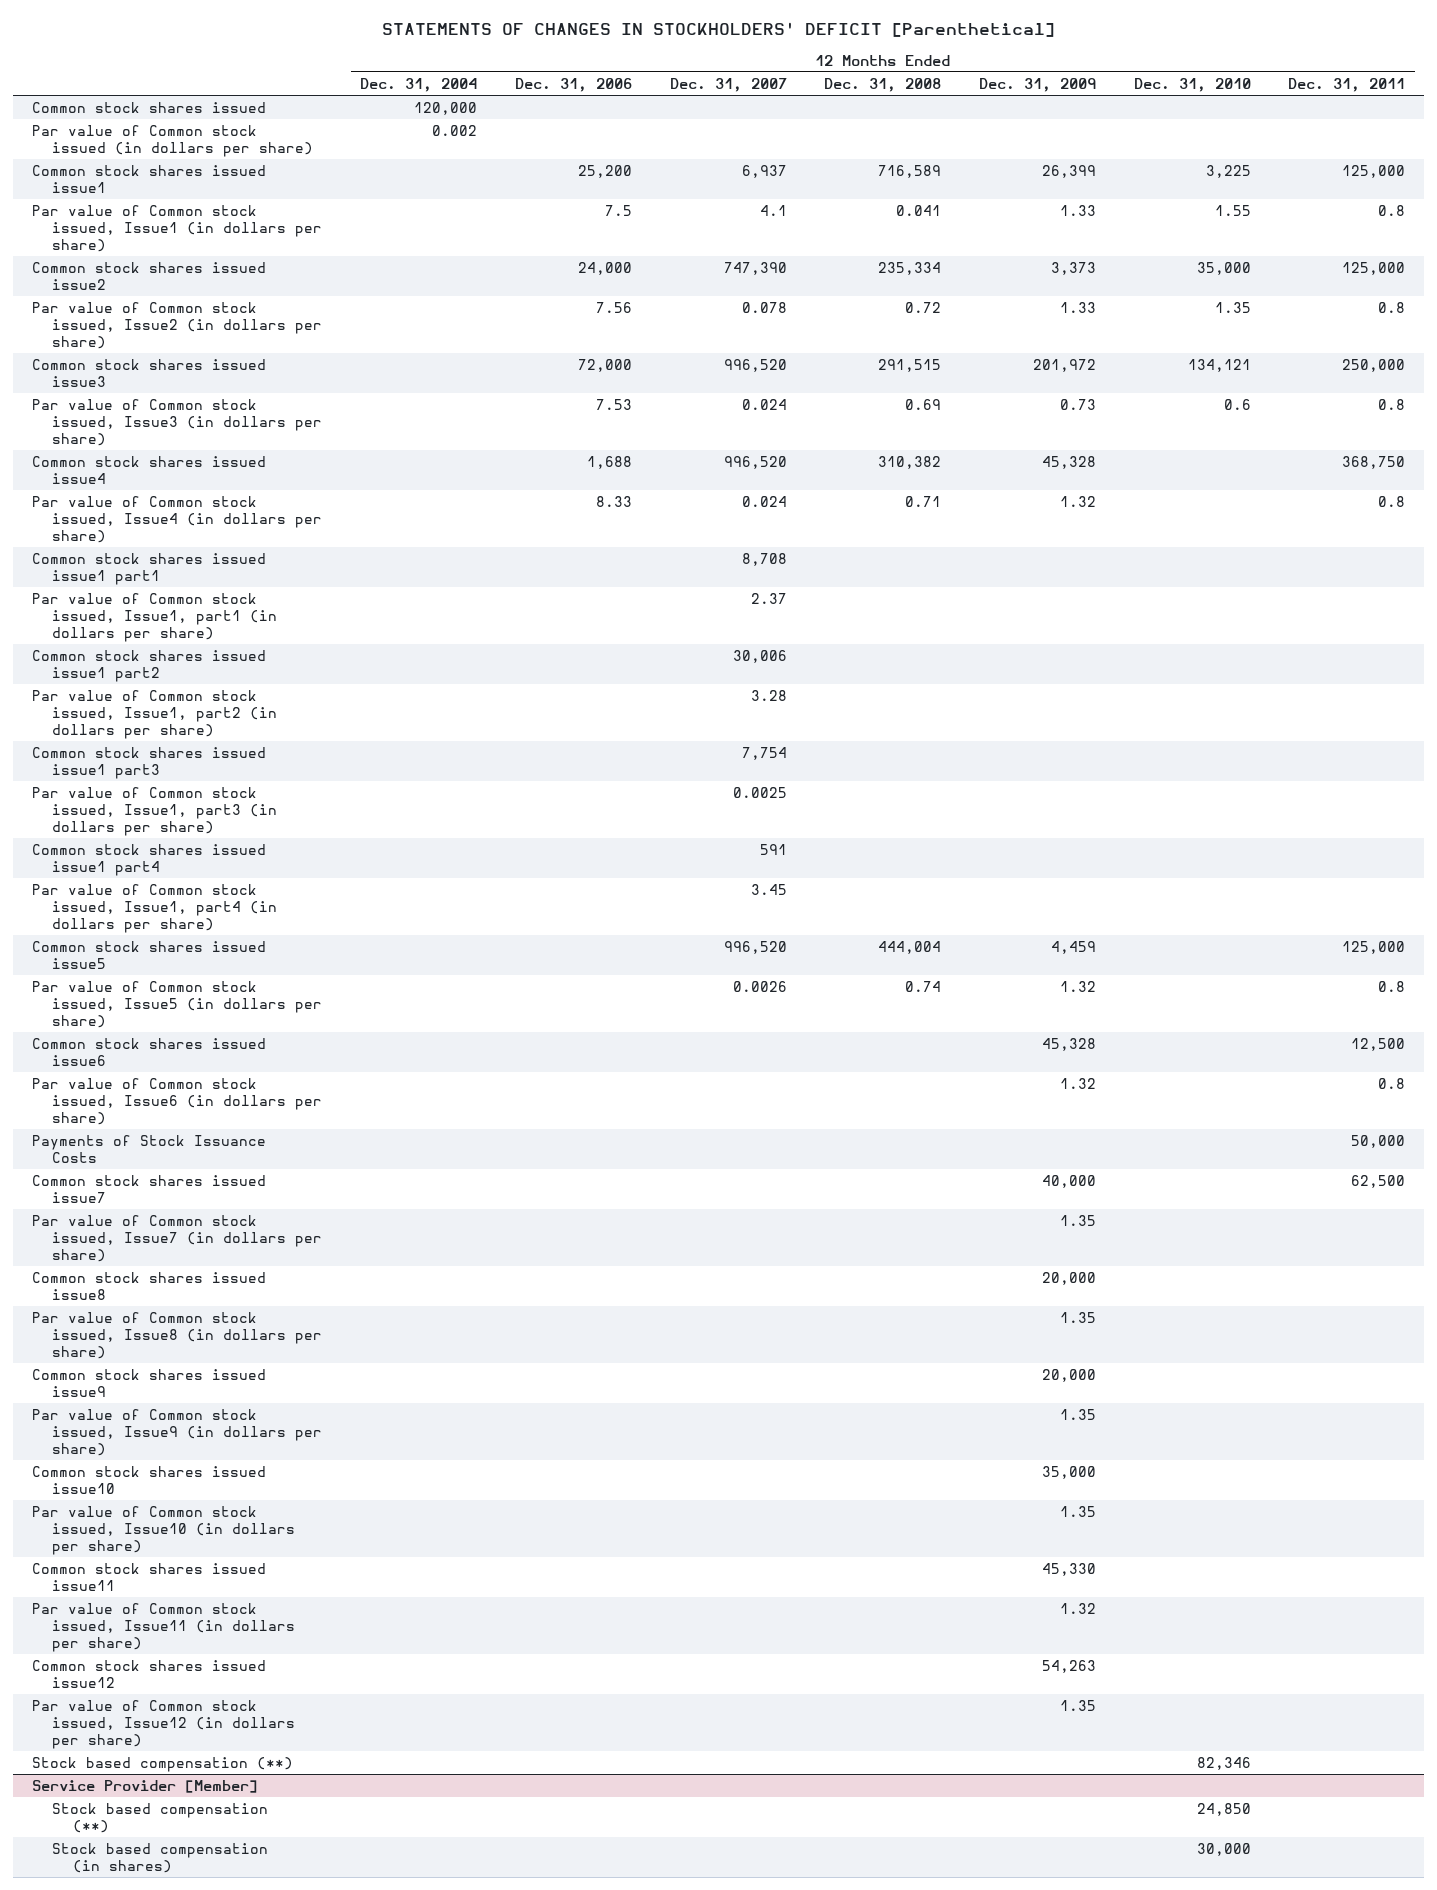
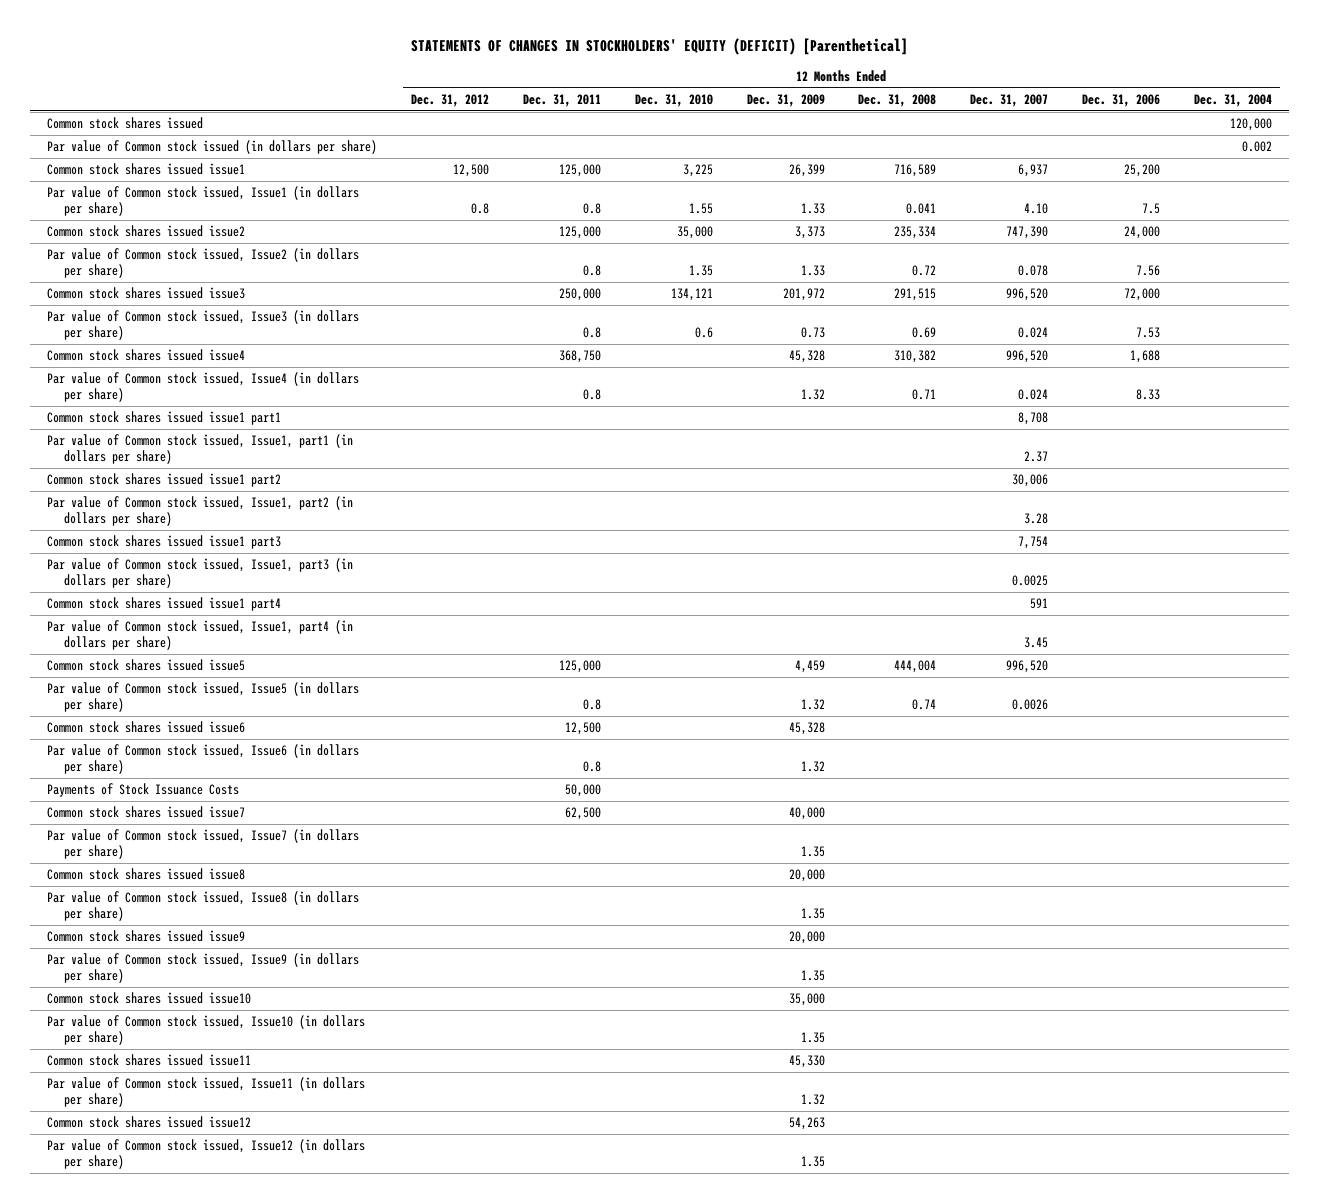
[381,21,1055,37] STATEMENTS OF CHANGES IN STOCKHOLDERS' DEFICIT [Parenthetical] -> [410,38,908,56] STATEMENTS OF CHANGES IN STOCKHOLDERS' EQUITY (DEFICIT) [Parenthetical]
none -> [411,93,490,107] Dec. 31, 2012
[759,204,787,216] 4.1 -> [1024,203,1049,215] 4.10
[31,1756,293,1772] Stock based compensation (**) -> none
[31,1779,258,1793] Service Provider [Member] -> none
[52,1802,269,1834] Stock based compensation (**) -> none
[52,1842,269,1874] Stock based compensation (in shares) -> none

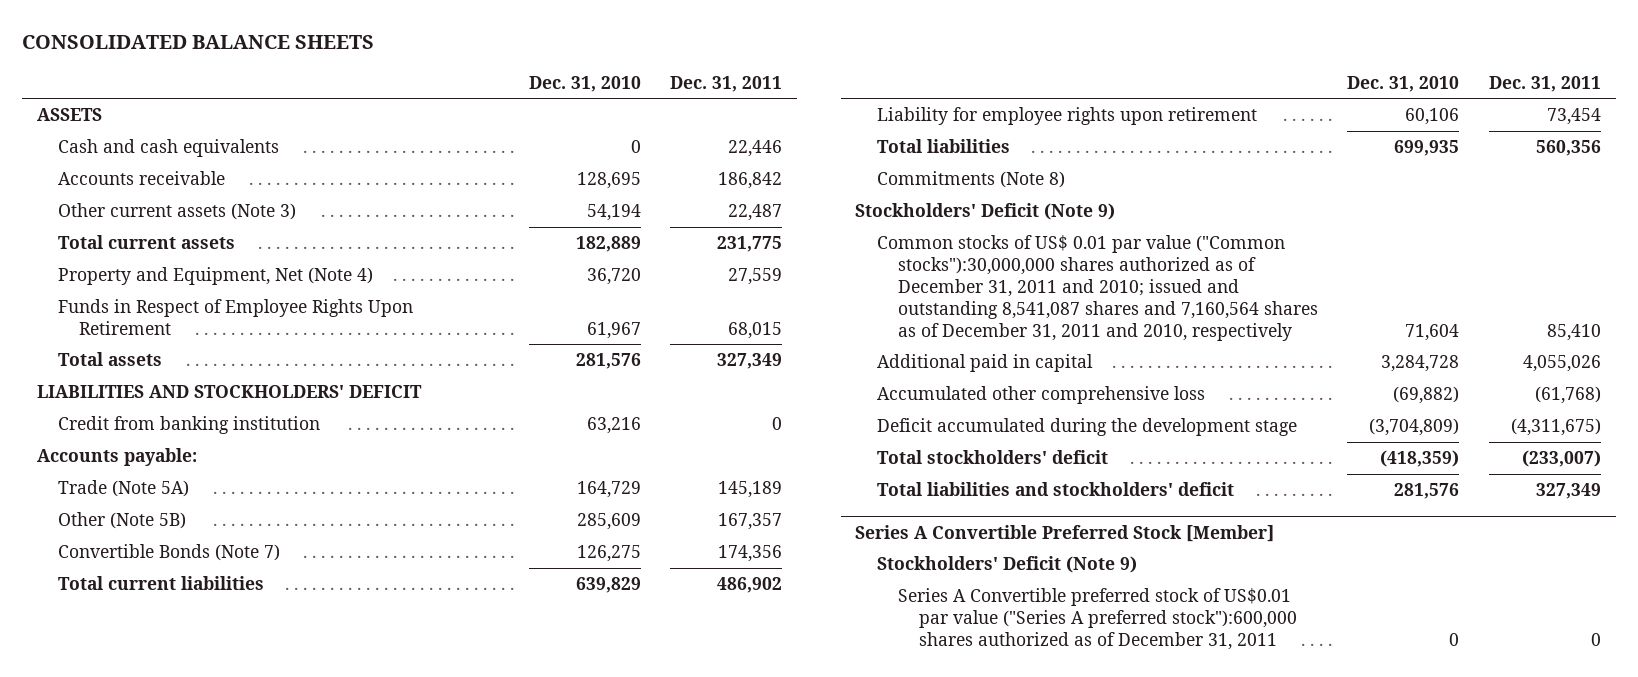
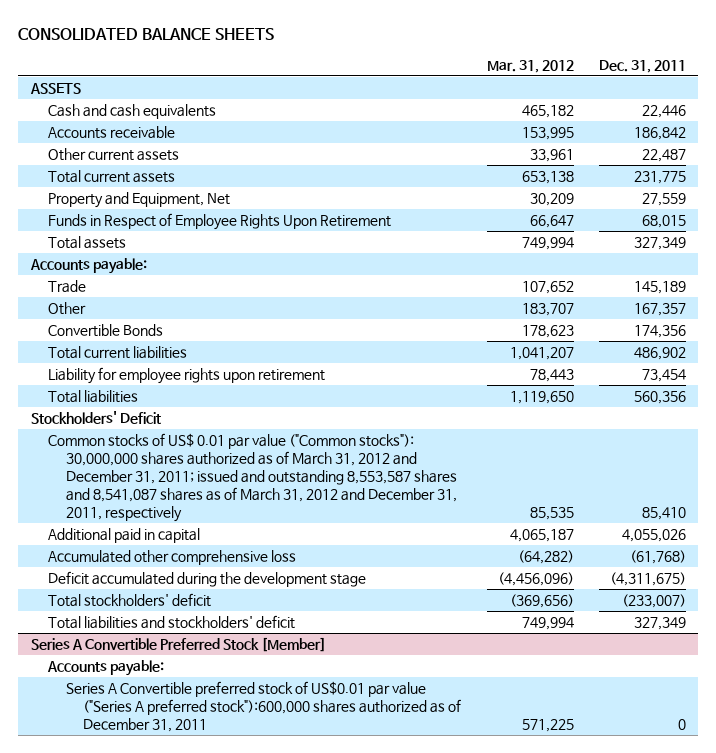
[528,75,641,92] Dec. 31, 2010 -> none
none -> [486,59,574,73] Mar. 31, 2012
[57,203,296,221] Other current assets (Note 3) -> [48,148,180,162] Other current assets
[57,267,373,286] Property and Equipment, Net (Note 4) -> [48,192,231,209] Property and Equipment, Net
[36,385,422,399] LIABILITIES AND STOCKHOLDERS' DEFICIT -> none
[57,416,320,435] Credit from banking institution -> none
[57,480,189,498] Trade (Note 5A) -> [48,280,87,294] Trade
[57,512,186,530] Other (Note 5B) -> [48,302,87,316] Other
[57,544,280,562] Convertible Bonds (Note 7) -> [48,324,164,338] Convertible Bonds
[876,171,1065,189] Commitments (Note 8) -> none
[855,203,1116,221] Stockholders' Deficit (Note 9) -> [30,411,161,425] Stockholders' Deficit
[876,235,1318,341] Common stocks of US$ 0.01 par value ("Common stocks"):30,000,000 shares authorized as of December 31, 2011 and 2010; issued and outstanding 8,541,087 shares and 7,160,564 shares as of December 31, 2011 and 2010, respectively -> [48,433,457,523] Common stocks of US$ 0.01 par value ("Common stocks"): 30,000,000 shares authorized as of March 31, 2012 and December 31, 2011; issued and outstanding 8,553,587 shares and 8,541,087 shares as of March 31, 2012 and December 31, 2011, respectively
[876,556,1137,574] Stockholders' Deficit (Note 9) -> none
none -> [47,660,165,677] Accounts payable:

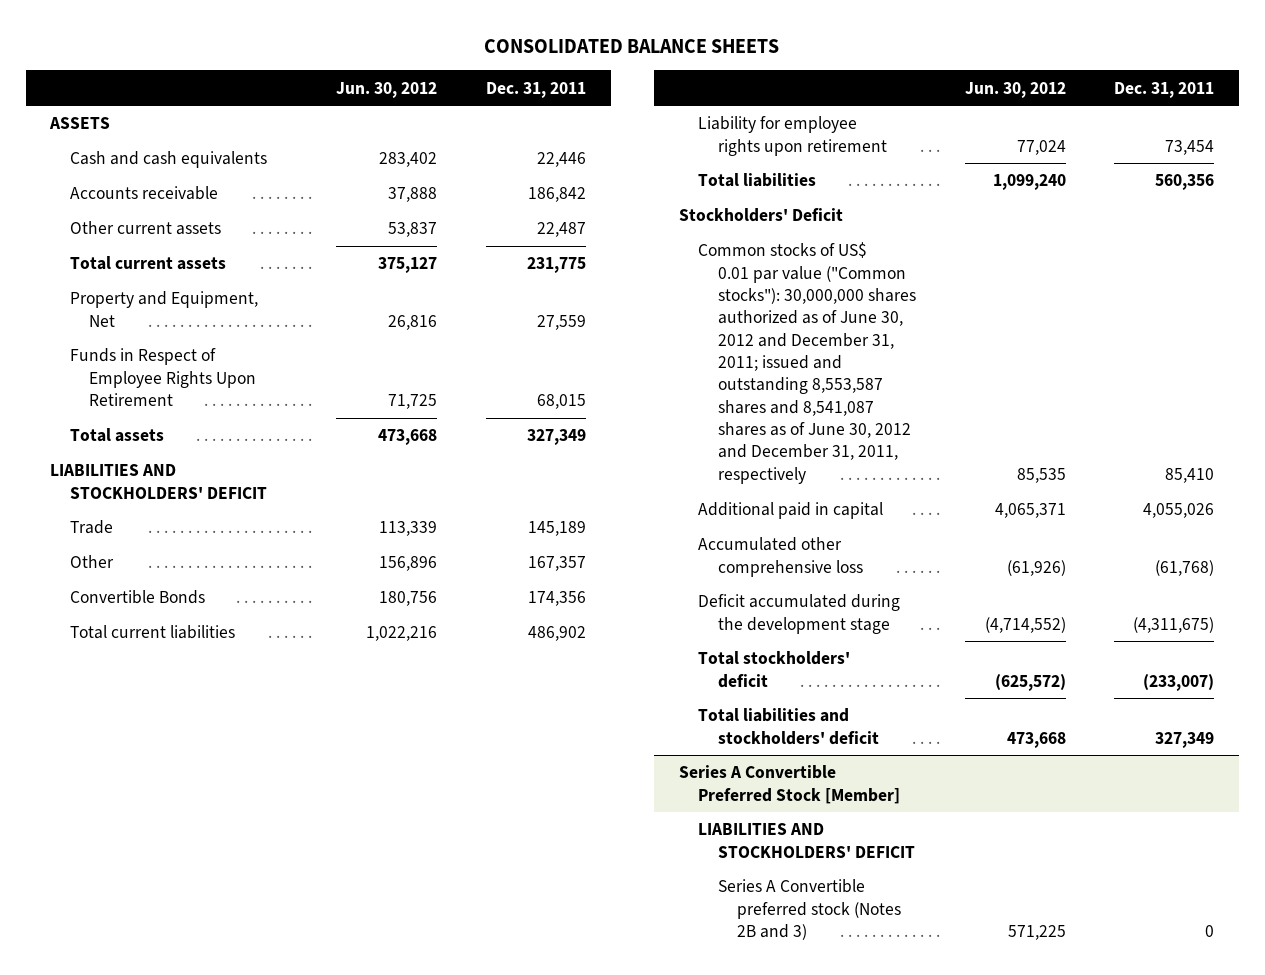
[486,59,574,73] Mar. 31, 2012 -> none
none -> [336,81,438,98] Jun. 30, 2012
[29,258,147,275] Accounts payable: -> none
none -> [50,464,267,499] LIABILITIES AND STOCKHOLDERS' DEFICIT
[48,433,457,523] Common stocks of US$ 0.01 par value ("Common stocks"): 30,000,000 shares authorized as of March 31, 2012 and December 31, 2011; issued and outstanding 8,553,587 shares and 8,541,087 shares as of March 31, 2012 and December 31, 2011, respectively -> [698,242,916,484] Common stocks of US$ 0.01 par value ("Common stocks"): 30,000,000 shares authorized as of June 30, 2012 and December 31, 2011; issued and outstanding 8,553,587 shares and 8,541,087 shares as of June 30, 2012 and December 31, 2011, respectively
[47,660,165,677] Accounts payable: -> none
none -> [698,823,915,858] LIABILITIES AND STOCKHOLDERS' DEFICIT
[65,681,462,733] Series A Convertible preferred stock of US$0.01 par value ("Series A preferred stock"):600,000 shares authorized as of December 31, 2011 -> [717,879,902,940] Series A Convertible preferred stock (Notes 2B and 3)

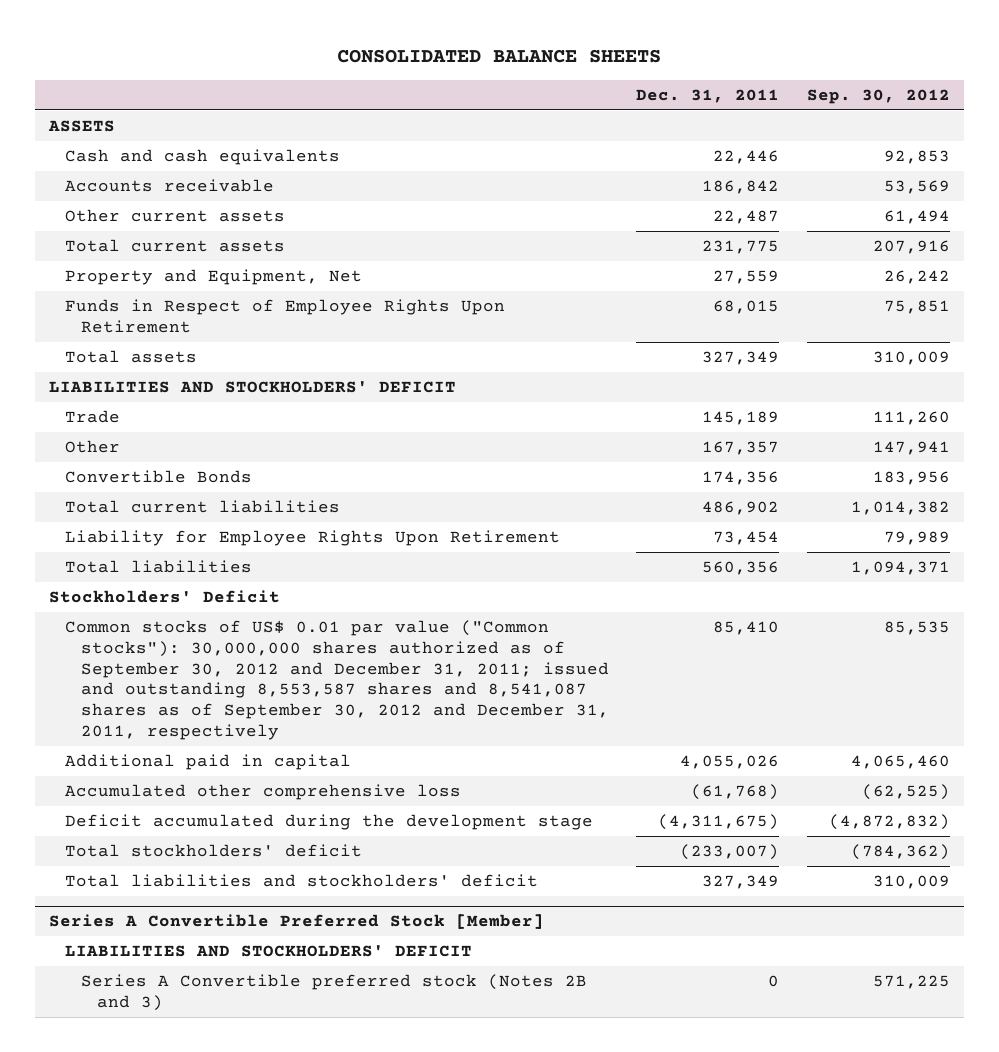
[336,81,438,98] Jun. 30, 2012 -> none
none -> [806,89,950,105] Sep. 30, 2012
[698,116,887,156] Liability for employee rights upon retirement -> [64,529,560,546] Liability for Employee Rights Upon Retirement
[698,242,916,484] Common stocks of US$ 0.01 par value ("Common stocks"): 30,000,000 shares authorized as of June 30, 2012 and December 31, 2011; issued and outstanding 8,553,587 shares and 8,541,087 shares as of June 30, 2012 and December 31, 2011, respectively -> [64,619,609,741] Common stocks of US$ 0.01 par value ("Common stocks"): 30,000,000 shares authorized as of September 30, 2012 and December 31, 2011; issued and outstanding 8,553,587 shares and 8,541,087 shares as of September 30, 2012 and December 31, 2011, respectively

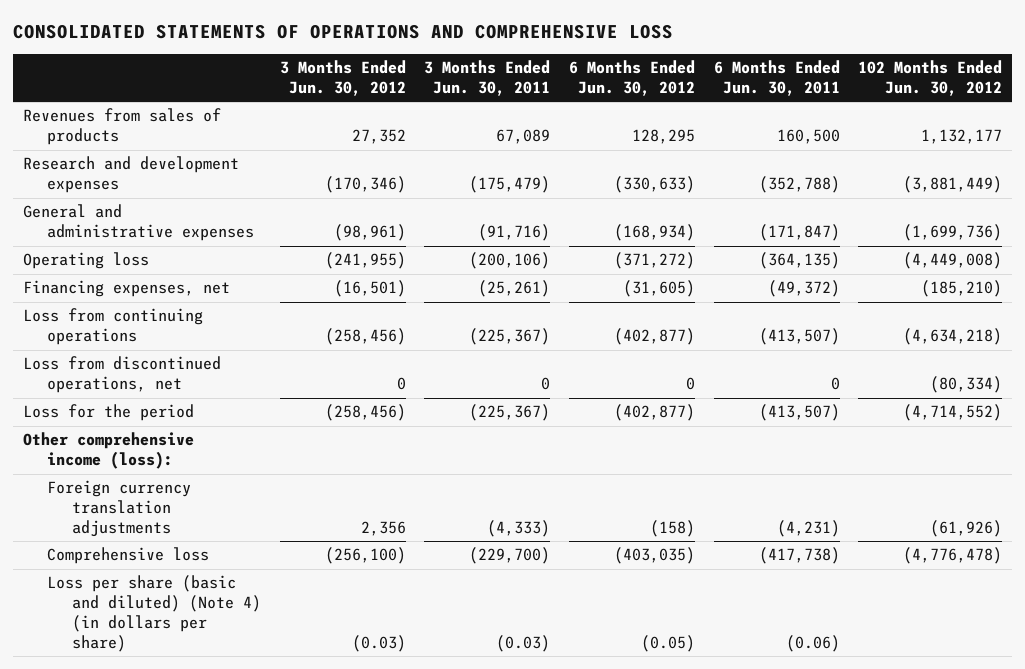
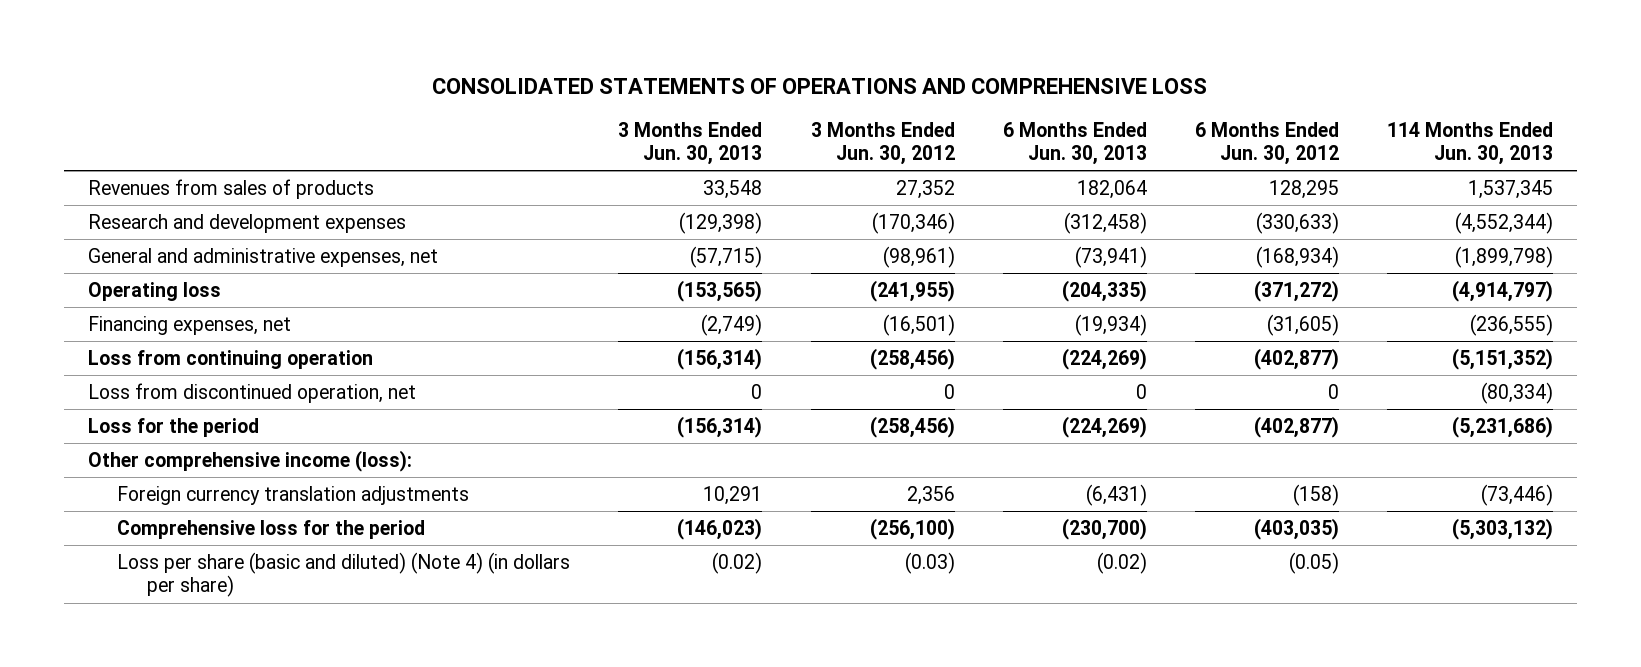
[424,60,551,97] 3 Months Ended Jun. 30, 2011 -> none
[713,60,840,97] 6 Months Ended Jun. 30, 2011 -> none
[858,60,1003,97] 102 Months Ended Jun. 30, 2012 -> none
none -> [618,121,763,166] 3 Months Ended Jun. 30, 2013
none -> [1002,121,1147,166] 6 Months Ended Jun. 30, 2013
none -> [1387,121,1554,166] 114 Months Ended Jun. 30, 2013
[22,204,255,242] General and administrative expenses -> [87,247,438,267] General and administrative expenses, net
[22,308,203,346] Loss from continuing operations -> [87,349,373,369] Loss from continuing operation
[22,356,221,394] Loss from discontinued operations, net -> [87,382,416,403] Loss from discontinued operation, net
[47,547,210,565] Comprehensive loss -> [117,519,426,539] Comprehensive loss for the period

